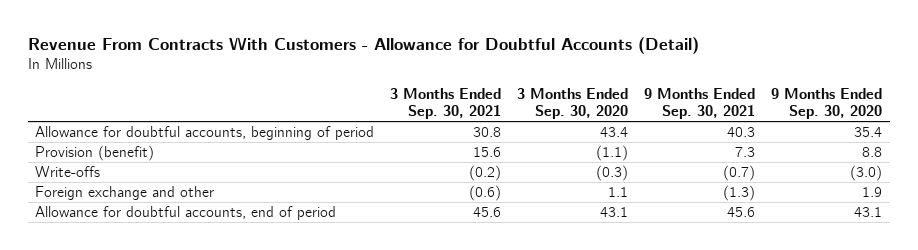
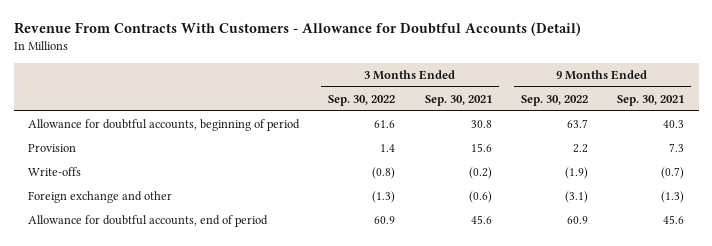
[517,87,629,119] 3 Months Ended Sep. 30, 2020 -> none
[771,87,883,119] 9 Months Ended Sep. 30, 2020 -> none
none -> [328,94,396,106] Sep. 30, 2022
none -> [520,94,588,106] Sep. 30, 2022
[35,145,155,162] Provision (benefit) -> [28,144,77,153] Provision

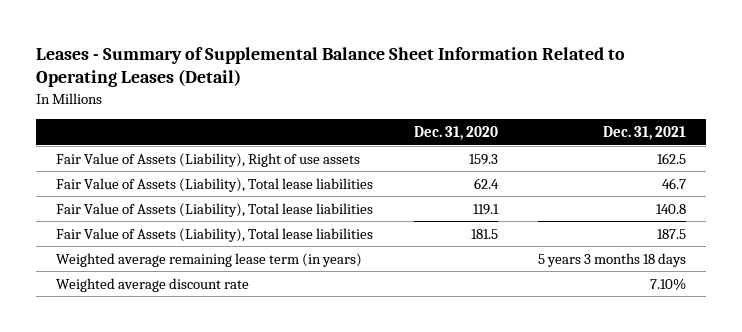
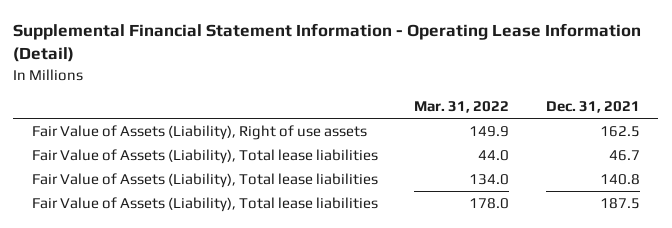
[36,46,626,88] Leases - Summary of Supplemental Balance Sheet Information Related to Operating Leases (Detail) -> [13,23,642,63] Supplemental Financial Statement Information - Operating Lease Information (Detail)
[413,125,498,140] Dec. 31, 2020 -> none
none -> [414,101,510,114] Mar. 31, 2022
[56,252,363,267] Weighted average remaining lease term (in years) -> none
[56,277,250,292] Weighted average discount rate -> none

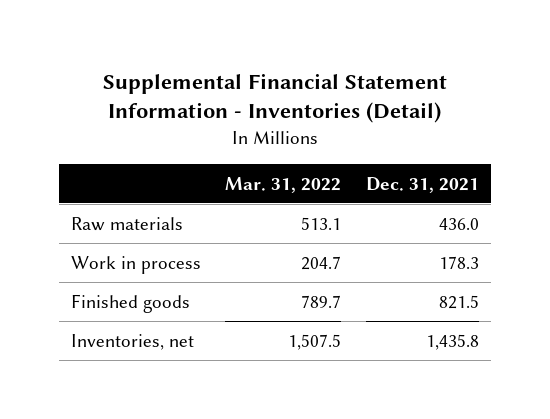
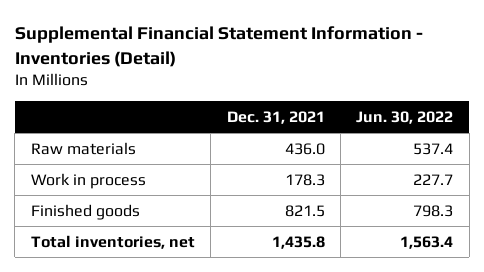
[225,176,342,193] Mar. 31, 2022 -> none
none -> [356,110,454,124] Jun. 30, 2022
[70,333,194,350] Inventories, net -> [30,234,195,249] Total inventories, net

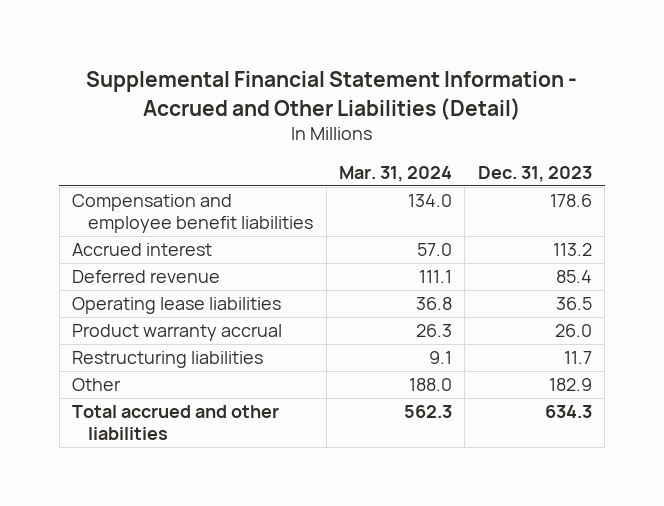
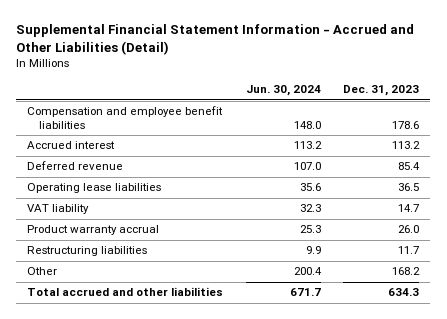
[338,165,452,182] Mar. 31, 2024 -> none
none -> [245,85,321,97] Jun. 30, 2024
none -> [27,204,90,215] VAT liability
[548,378,592,392] 182.9 -> [392,267,421,276] 168.2

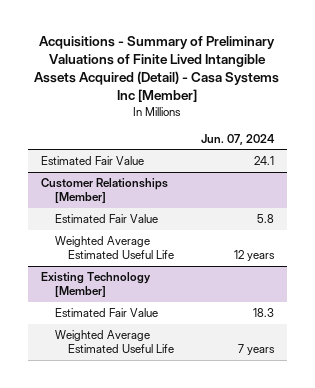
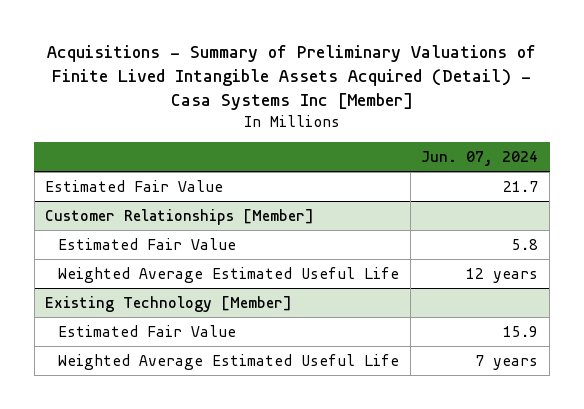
[253,156,274,166] 24.1 -> [503,180,539,192] 21.7
[252,308,274,318] 18.3 -> [503,325,539,337] 15.9

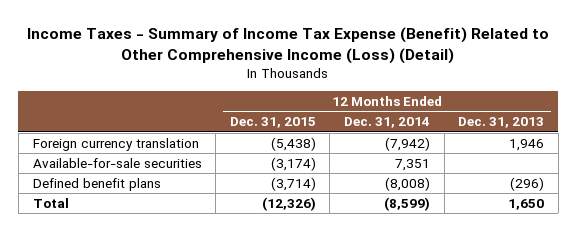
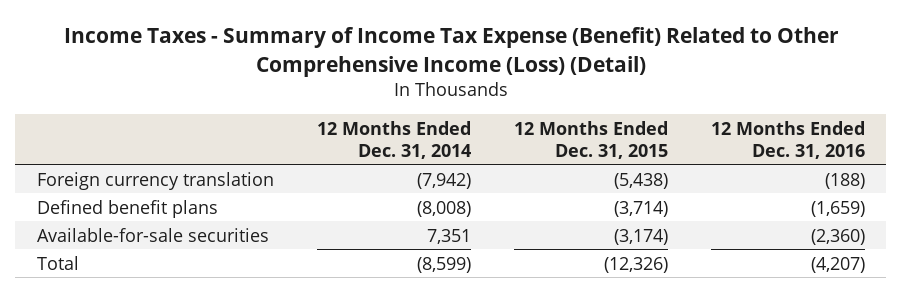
[458,117,545,129] Dec. 31, 2013 -> none
none -> [710,121,865,159] 12 Months Ended Dec. 31, 2016
[32,157,202,168] Available-for-sale securities -> [36,227,269,242] Available-for-sale securities

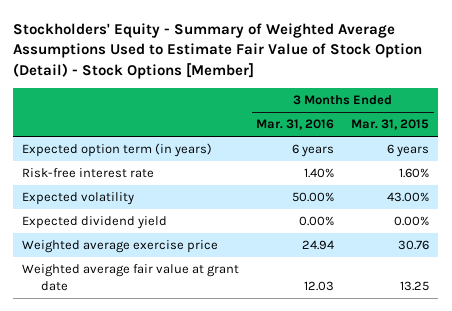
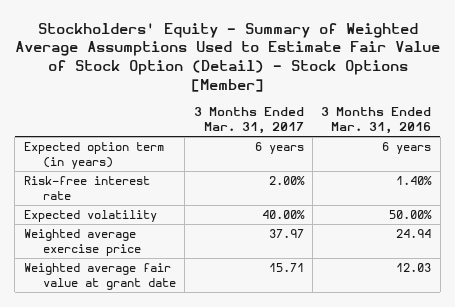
[351,119,430,131] Mar. 31, 2015 -> none
none -> [193,107,304,135] 3 Months Ended Mar. 31, 2017
[22,216,168,230] Expected dividend yield -> none

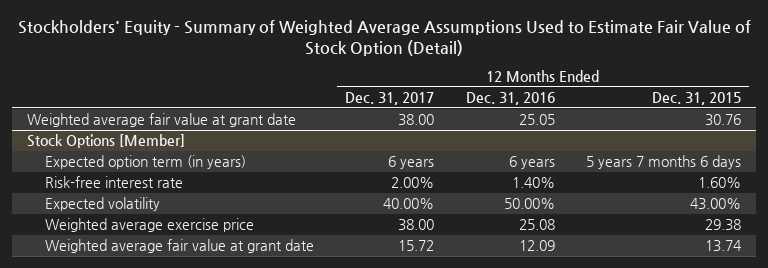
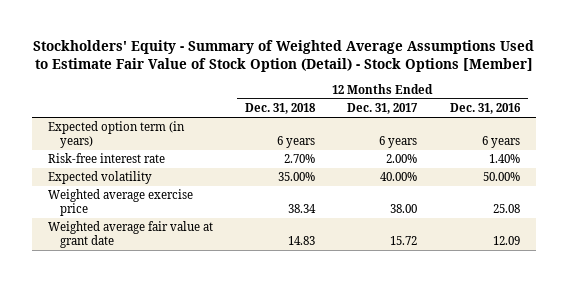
[17,20,751,57] Stockholders' Equity - Summary of Weighted Average Assumptions Used to Estimate Fair Value of Stock Option (Detail) -> [32,39,534,72] Stockholders' Equity - Summary of Weighted Average Assumptions Used to Estimate Fair Value of Stock Option (Detail) - Stock Options [Member]
[651,91,741,105] Dec. 31, 2015 -> none
none -> [245,103,317,115] Dec. 31, 2018
[27,112,297,127] Weighted average fair value at grant date -> none
[27,133,186,148] Stock Options [Member] -> none

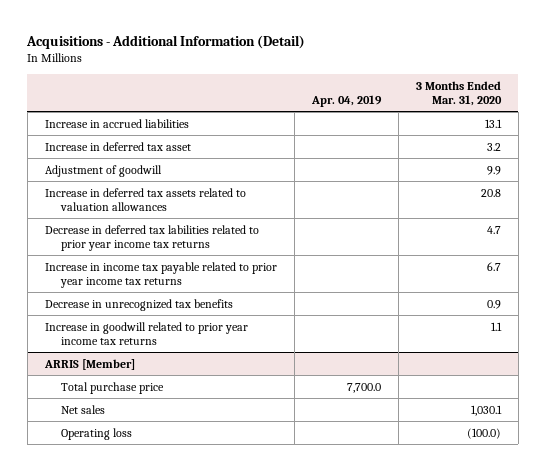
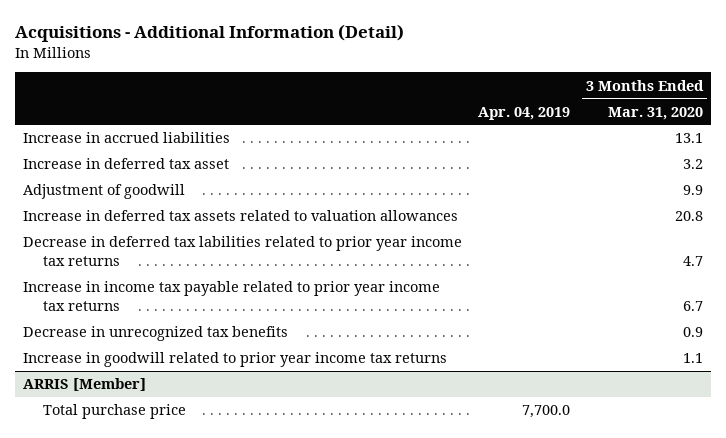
[60,404,105,414] Net sales -> none
[60,427,132,440] Operating loss -> none

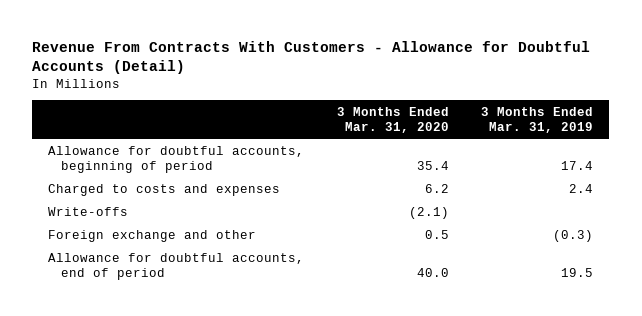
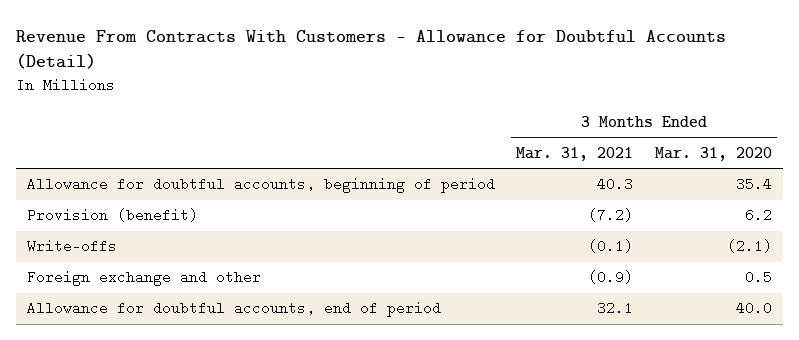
[481,107,594,133] 3 Months Ended Mar. 31, 2019 -> none
none -> [516,146,634,161] Mar. 31, 2021
[48,183,281,196] Charged to costs and expenses -> [26,208,198,223] Provision (benefit)

